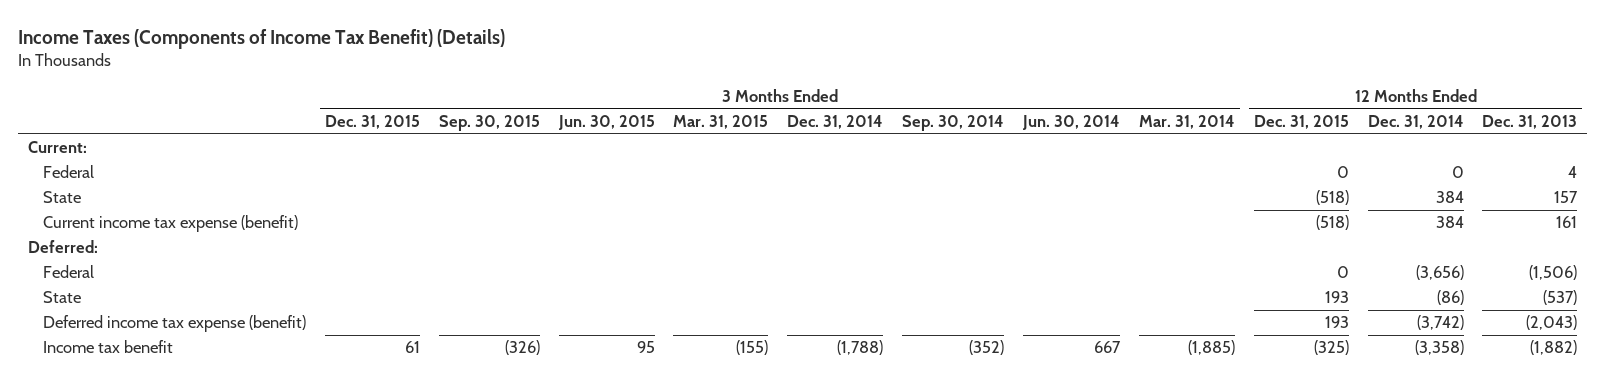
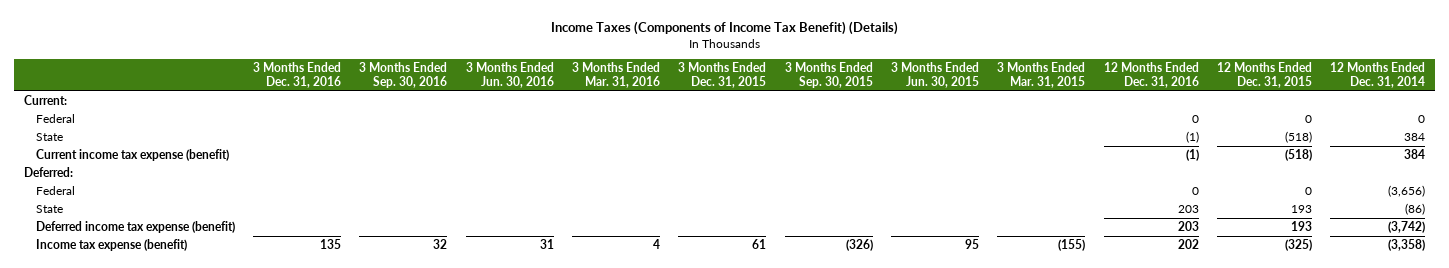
[787,114,884,129] Dec. 31, 2014 -> none
[902,114,1005,131] Sep. 30, 2014 -> none
[1021,114,1120,130] Jun. 30, 2014 -> none
[1138,114,1235,129] Mar. 31, 2014 -> none
[1482,114,1578,129] Dec. 31, 2013 -> none
none -> [253,62,342,88] 3 Months Ended Dec. 31, 2016
none -> [359,62,448,88] 3 Months Ended Sep. 30, 2016
none -> [465,62,554,88] 3 Months Ended Jun. 30, 2016
none -> [572,62,661,88] 3 Months Ended Mar. 31, 2016
none -> [1103,62,1199,88] 12 Months Ended Dec. 31, 2016
[42,340,173,354] Income tax benefit -> [35,239,187,252] Income tax expense (benefit)

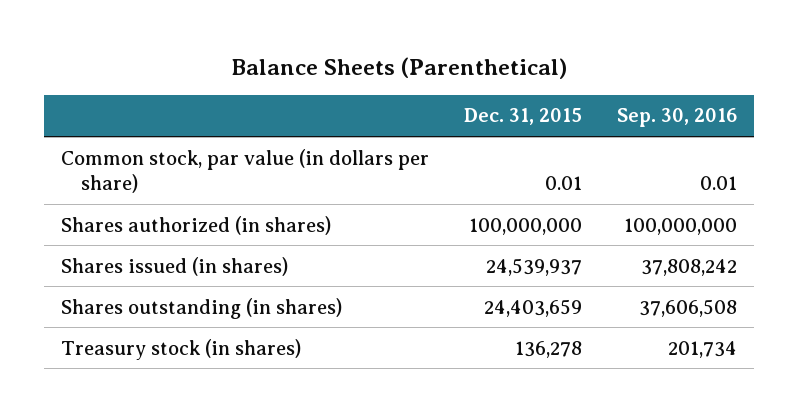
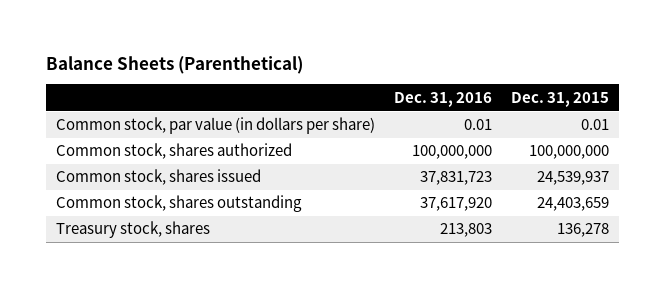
[616,108,737,128] Sep. 30, 2016 -> none
none -> [394,91,493,107] Dec. 31, 2016
[60,215,331,235] Shares authorized (in shares) -> [55,143,292,160] Common stock, shares authorized
[60,256,288,276] Shares issued (in shares) -> [55,169,261,186] Common stock, shares issued
[60,297,342,319] Shares outstanding (in shares) -> [55,195,302,213] Common stock, shares outstanding
[60,338,301,360] Treasury stock (in shares) -> [55,221,210,239] Treasury stock, shares

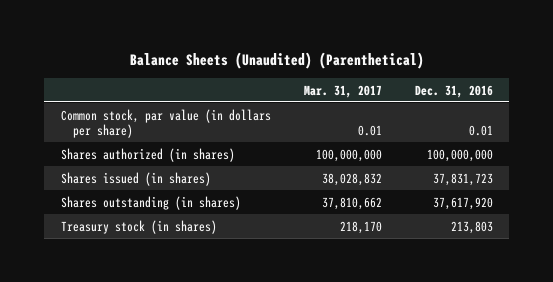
[46,55,304,74] Balance Sheets (Parenthetical) -> [129,51,424,69] Balance Sheets (Unaudited) (Parenthetical)
[511,91,610,107] Dec. 31, 2015 -> none
none -> [303,84,382,98] Mar. 31, 2017
[55,143,292,160] Common stock, shares authorized -> [60,147,235,162] Shares authorized (in shares)
[55,169,261,186] Common stock, shares issued -> [60,171,211,186] Shares issued (in shares)
[55,195,302,213] Common stock, shares outstanding -> [60,195,241,210] Shares outstanding (in shares)
[55,221,210,239] Treasury stock, shares -> [60,219,217,234] Treasury stock (in shares)

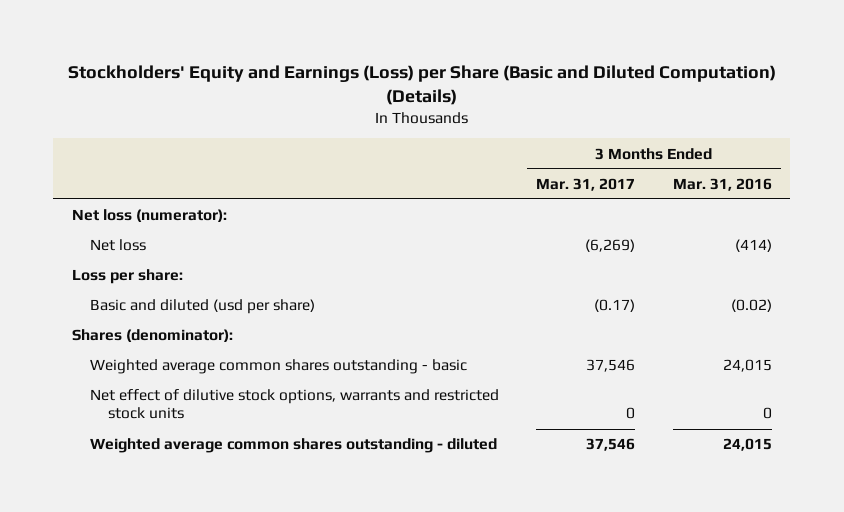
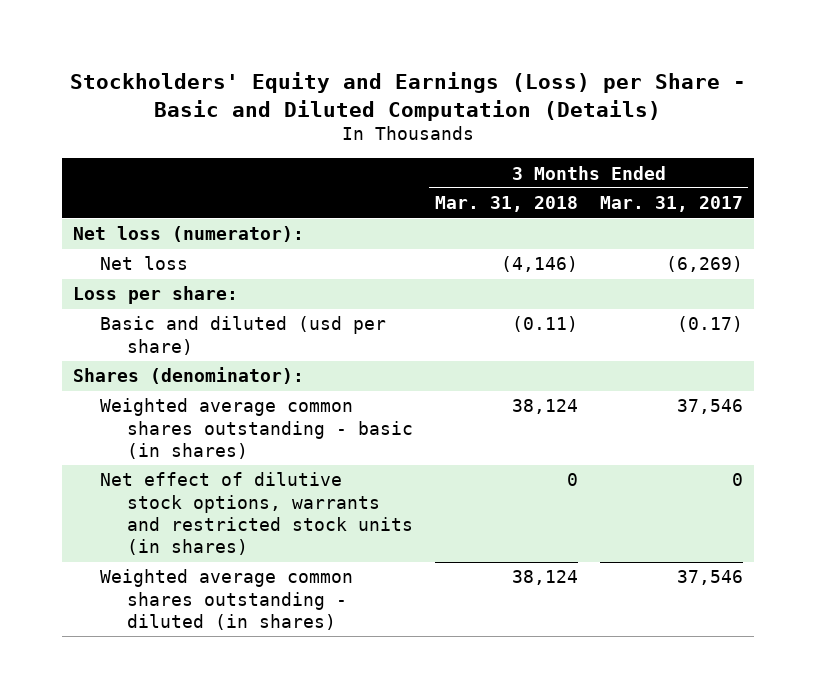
[67,64,776,105] Stockholders' Equity and Earnings (Loss) per Share (Basic and Diluted Computation) (Details) -> [69,72,746,121] Stockholders' Equity and Earnings (Loss) per Share - Basic and Diluted Computation (Details)
[672,177,772,191] Mar. 31, 2016 -> none
none -> [434,196,578,213] Mar. 31, 2018
[89,359,467,375] Weighted average common shares outstanding - basic -> [99,398,413,459] Weighted average common shares outstanding - basic (in shares)
[89,389,499,420] Net effect of dilutive stock options, warrants and restricted stock units -> [99,472,413,556] Net effect of dilutive stock options, warrants and restricted stock units (in shares)
[89,438,497,454] Weighted average common shares outstanding - diluted -> [99,569,353,630] Weighted average common shares outstanding - diluted (in shares)

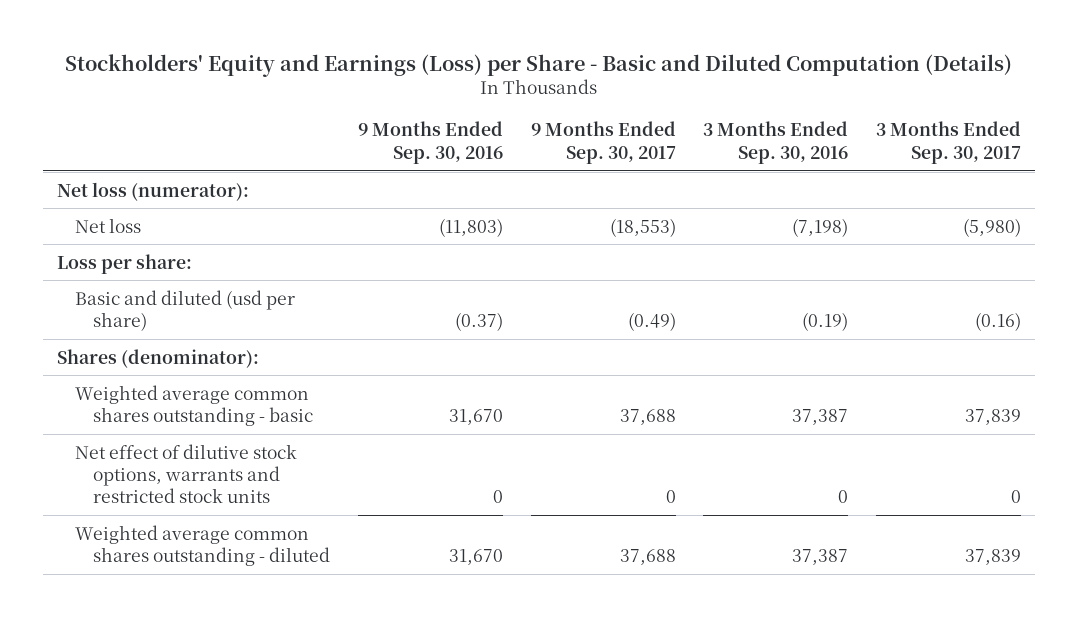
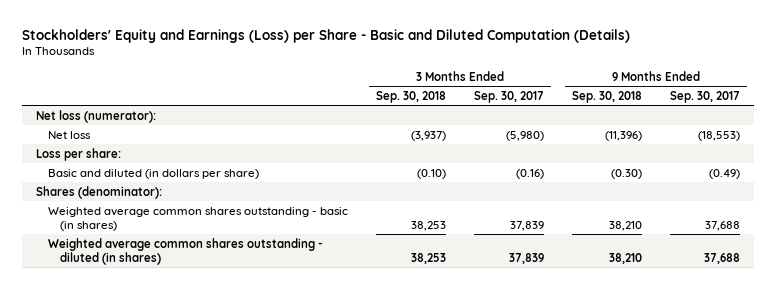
[357,121,503,164] 9 Months Ended Sep. 30, 2016 -> none
[703,121,849,164] 3 Months Ended Sep. 30, 2016 -> none
none -> [375,90,446,103] Sep. 30, 2018
none -> [571,90,642,103] Sep. 30, 2018
[75,289,296,331] Basic and diluted (usd per share) -> [47,168,259,179] Basic and diluted (in dollars per share)
[75,443,298,504] Net effect of dilutive stock options, warrants and restricted stock units -> none
[75,384,313,426] Weighted average common shares outstanding - basic -> [47,206,348,231] Weighted average common shares outstanding - basic (in shares)
[75,524,330,566] Weighted average common shares outstanding - diluted -> [47,237,323,265] Weighted average common shares outstanding - diluted (in shares)

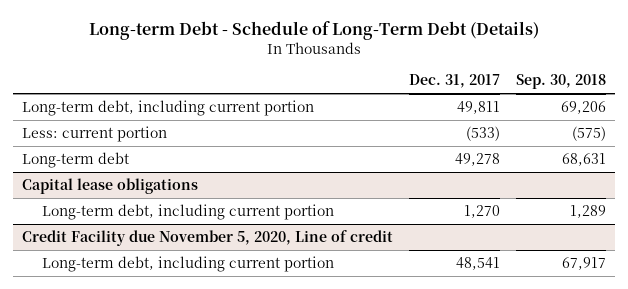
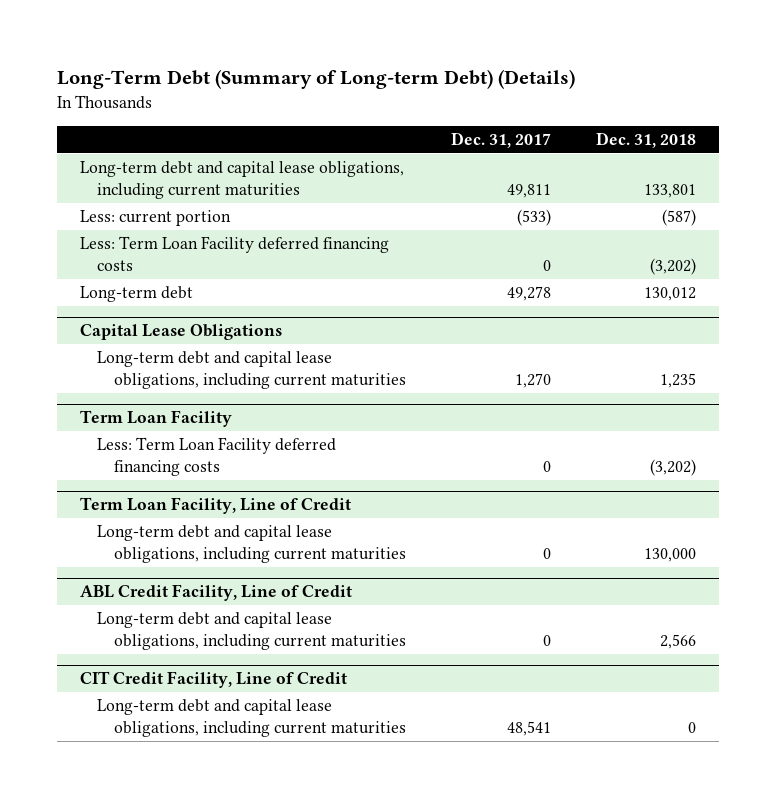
[89,20,540,40] Long-term Debt - Schedule of Long-Term Debt (Details) -> [57,69,576,90] Long-Term Debt (Summary of Long-term Debt) (Details)
[516,74,607,90] Sep. 30, 2018 -> none
none -> [596,132,697,149] Dec. 31, 2018
[21,99,314,116] Long-term debt, including current portion -> [79,161,404,200] Long-term debt and capital lease obligations, including current maturities
none -> [79,236,389,272] Less: Term Loan Facility deferred financing costs
[21,229,393,246] Credit Facility due November 5, 2020, Line of credit -> none
[21,177,198,194] Capital lease obligations -> [79,324,282,341] Capital Lease Obligations
[41,203,334,220] Long-term debt, including current portion -> [96,351,406,390] Long-term debt and capital lease obligations, including current maturities
none -> [79,410,232,428] Term Loan Facility
none -> [96,437,336,477] Less: Term Loan Facility deferred financing costs
none -> [79,497,351,515] Term Loan Facility, Line of Credit
[41,255,334,272] Long-term debt, including current portion -> [96,525,406,564] Long-term debt and capital lease obligations, including current maturities
[456,256,501,270] 48,541 -> [542,548,551,560] 0
none -> [79,584,352,602] ABL Credit Facility, Line of Credit
none -> [96,612,406,651] Long-term debt and capital lease obligations, including current maturities
none -> [79,671,347,689] CIT Credit Facility, Line of Credit
none -> [96,699,406,738] Long-term debt and capital lease obligations, including current maturities

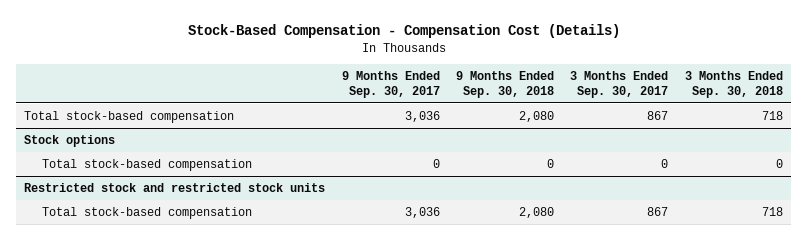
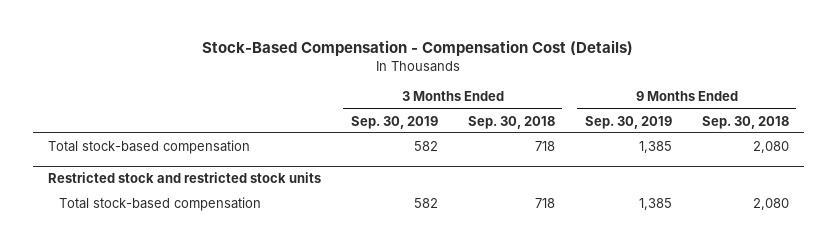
[341,70,440,98] 9 Months Ended Sep. 30, 2017 -> none
[570,70,669,98] 3 Months Ended Sep. 30, 2017 -> none
none -> [350,115,438,129] Sep. 30, 2019
none -> [584,115,672,129] Sep. 30, 2019
[24,134,116,147] Stock options -> none
[41,158,252,171] Total stock-based compensation -> none

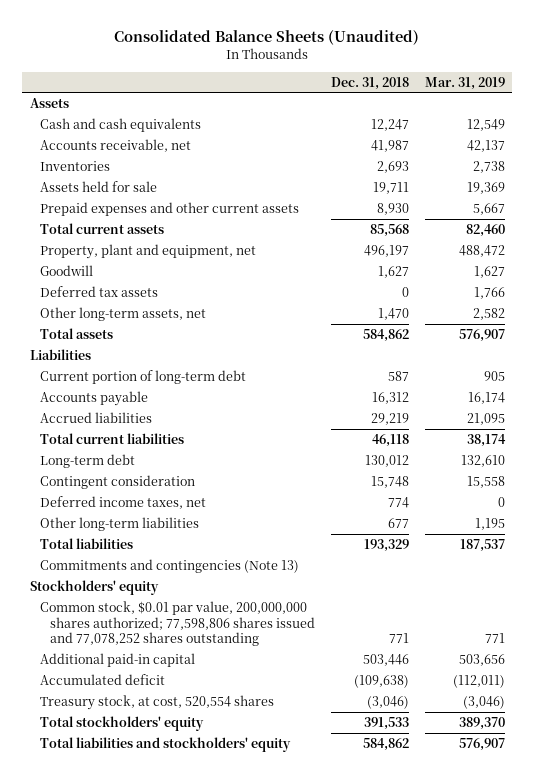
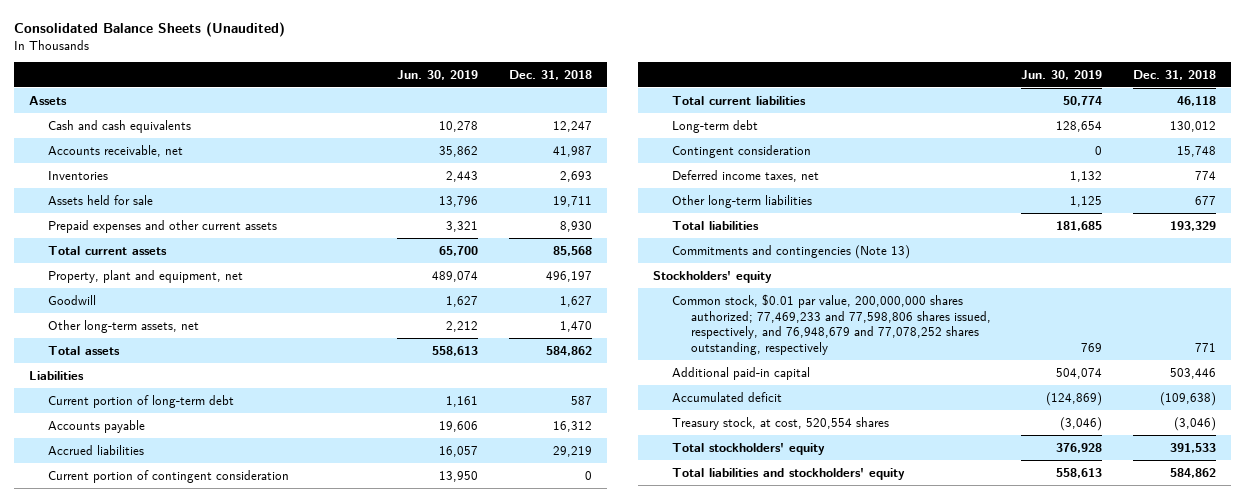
[424,76,505,90] Mar. 31, 2019 -> none
none -> [397,69,479,80] Jun. 30, 2019
[40,285,159,297] Deferred tax assets -> none
none -> [47,469,289,483] Current portion of contingent consideration
[40,600,316,647] Common stock, $0.01 par value, 200,000,000 shares authorized; 77,598,806 shares issued and 77,078,252 shares outstanding -> [671,293,991,356] Common stock, $0.01 par value, 200,000,000 shares authorized; 77,469,233 and 77,598,806 shares issued, respectively, and 76,948,679 and 77,078,252 shares outstanding, respectively

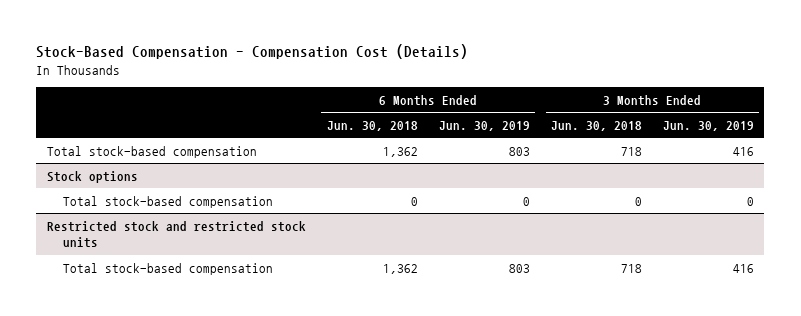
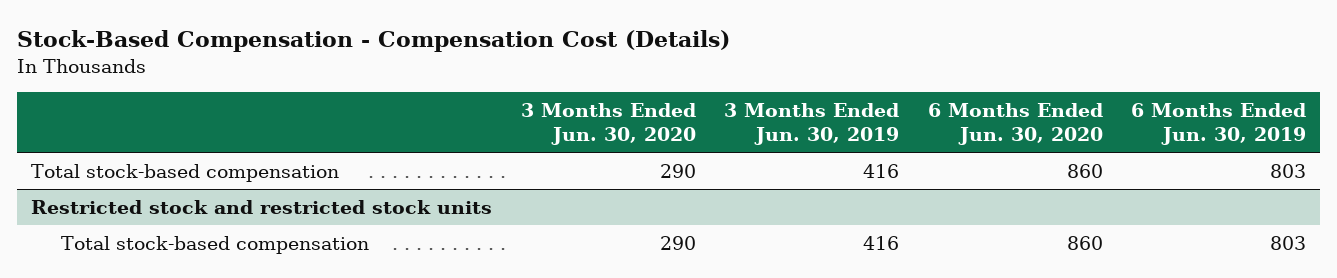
[326,120,418,131] Jun. 30, 2018 -> none
[550,120,642,131] Jun. 30, 2018 -> none
none -> [520,102,696,146] 3 Months Ended Jun. 30, 2020
none -> [927,102,1103,146] 6 Months Ended Jun. 30, 2020
[46,170,138,183] Stock options -> none
[62,195,273,208] Total stock-based compensation -> none

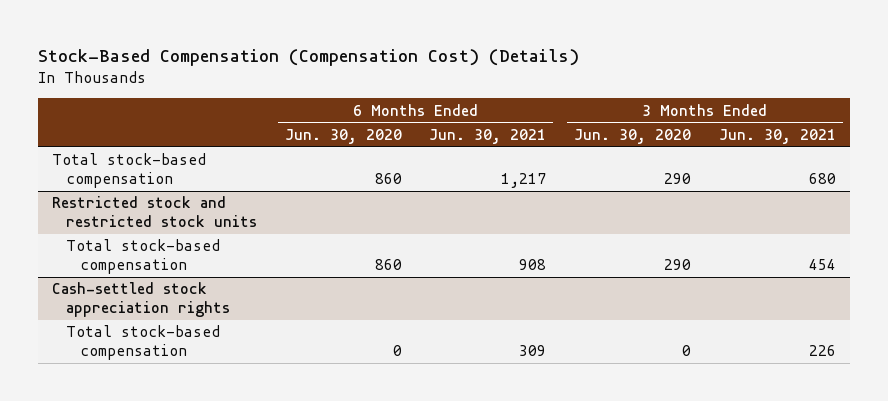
[16,29,730,52] Stock-Based Compensation - Compensation Cost (Details) -> [38,49,580,67] Stock-Based Compensation (Compensation Cost) (Details)
[724,102,900,146] 3 Months Ended Jun. 30, 2019 -> none
[1131,102,1307,146] 6 Months Ended Jun. 30, 2019 -> none
none -> [429,129,547,145] Jun. 30, 2021
none -> [718,129,836,145] Jun. 30, 2021
none -> [52,282,231,318] Cash-settled stock appreciation rights
none -> [66,325,221,361] Total stock-based compensation

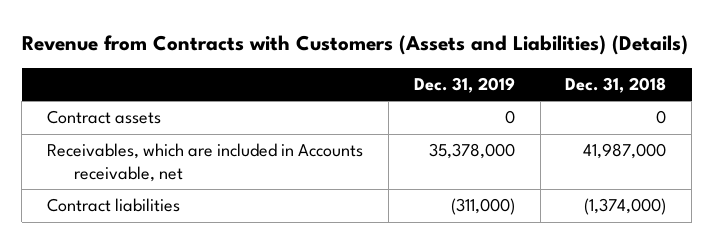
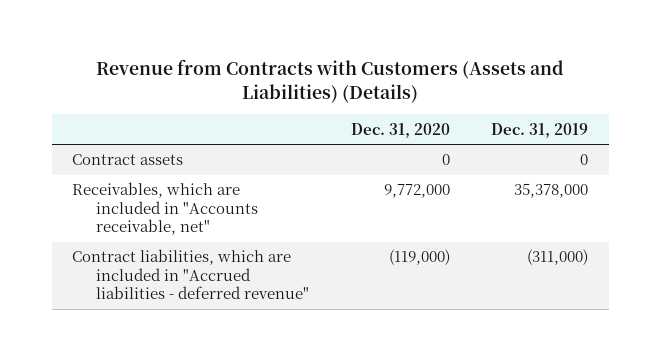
[565,76,667,93] Dec. 31, 2018 -> none
none -> [350,122,450,138] Dec. 31, 2020
[46,143,363,183] Receivables, which are included in Accounts receivable, net -> [72,182,259,236] Receivables, which are included in "Accounts receivable, net"
[46,198,180,213] Contract liabilities -> [72,249,310,300] Contract liabilities, which are included in "Accrued liabilities - deferred revenue"

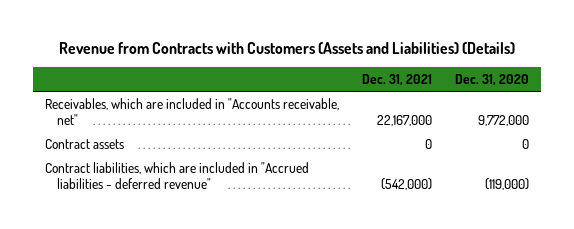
[491,122,589,138] Dec. 31, 2019 -> none
none -> [362,73,433,86] Dec. 31, 2021
[72,154,184,166] Contract assets -> [44,138,124,149] Contract assets

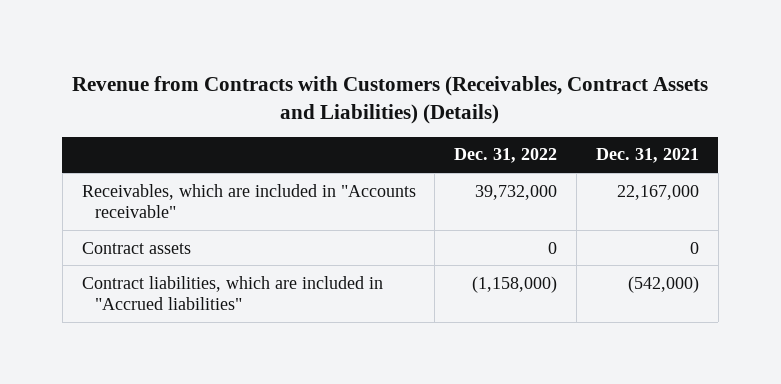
[59,41,516,54] Revenue from Contracts with Customers (Assets and Liabilities) (Details) -> [72,75,709,124] Revenue from Contracts with Customers (Receivables, Contract Assets and Liabilities) (Details)
[455,73,530,86] Dec. 31, 2020 -> none
none -> [454,148,558,164] Dec. 31, 2022
[44,97,339,125] Receivables, which are included in "Accounts receivable, net" -> [81,183,416,219] Receivables, which are included in "Accounts receivable"
[44,161,309,189] Contract liabilities, which are included in "Accrued liabilities - deferred revenue" -> [81,275,383,311] Contract liabilities, which are included in "Accrued liabilities"

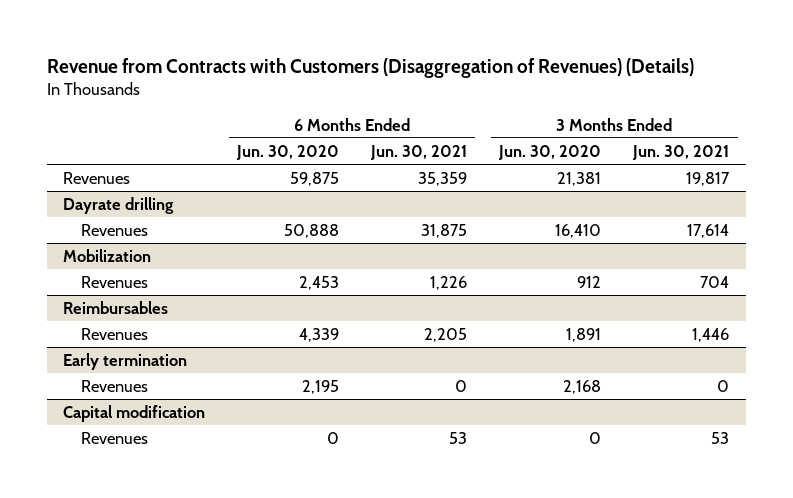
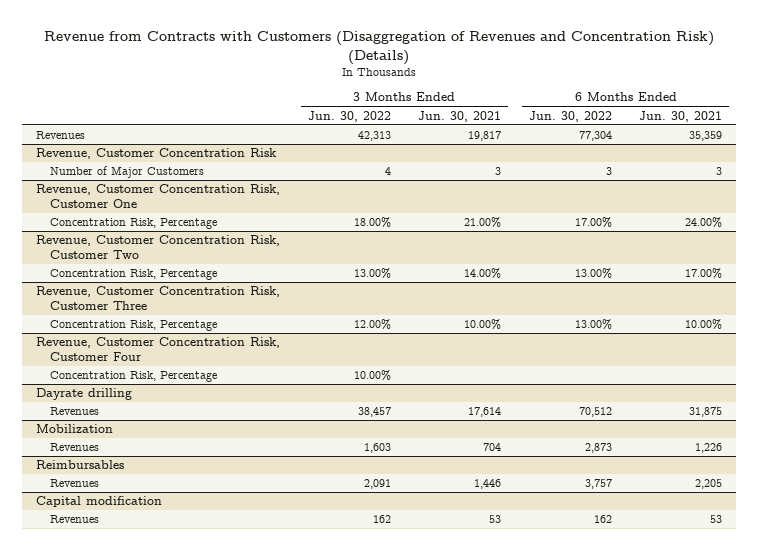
[47,57,695,78] Revenue from Contracts with Customers (Disaggregation of Revenues) (Details) -> [44,31,715,65] Revenue from Contracts with Customers (Disaggregation of Revenues and Concentration Risk) (Details)
[236,144,340,160] Jun. 30, 2020 -> none
[498,144,602,160] Jun. 30, 2020 -> none
none -> [307,110,391,122] Jun. 30, 2022
none -> [528,110,612,122] Jun. 30, 2022
none -> [36,148,278,160] Revenue, Customer Concentration Risk
none -> [50,166,205,179] Number of Major Customers
none -> [36,184,281,209] Revenue, Customer Concentration Risk, Customer One
none -> [50,218,218,230] Concentration Risk, Percentage
none -> [36,235,281,260] Revenue, Customer Concentration Risk, Customer Two
none -> [50,269,218,281] Concentration Risk, Percentage
none -> [36,286,281,311] Revenue, Customer Concentration Risk, Customer Three
none -> [50,320,218,332] Concentration Risk, Percentage
none -> [36,337,281,362] Revenue, Customer Concentration Risk, Customer Four
none -> [50,371,218,383] Concentration Risk, Percentage
[63,352,188,370] Early termination -> none
[80,379,148,392] Revenues -> none

